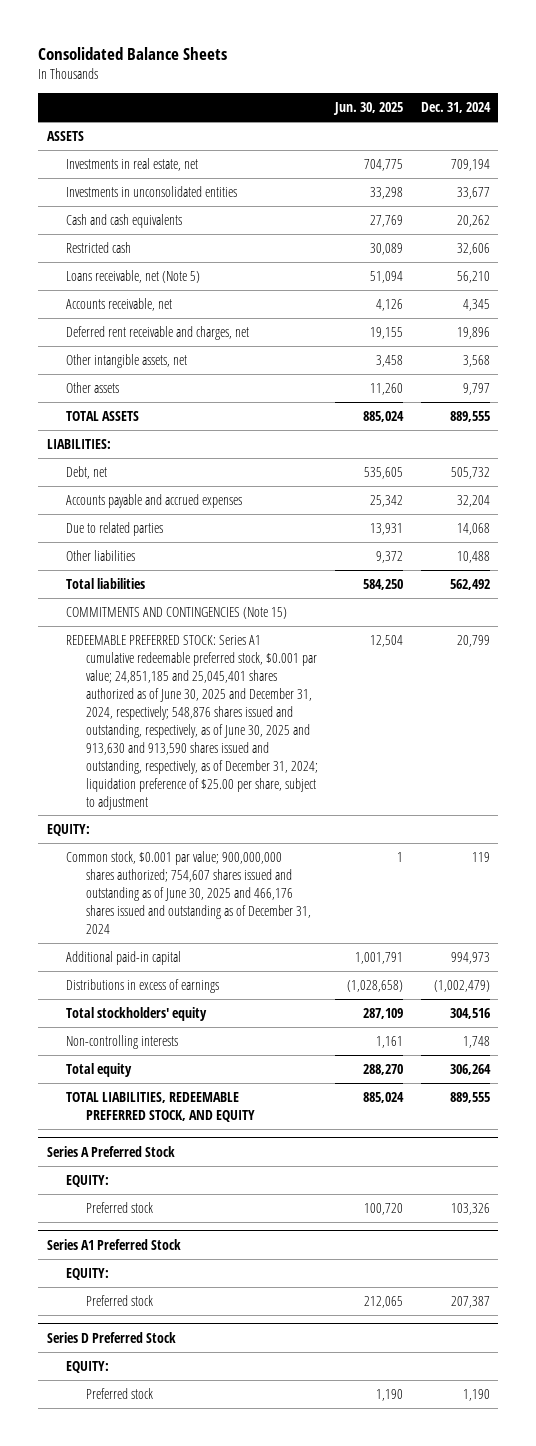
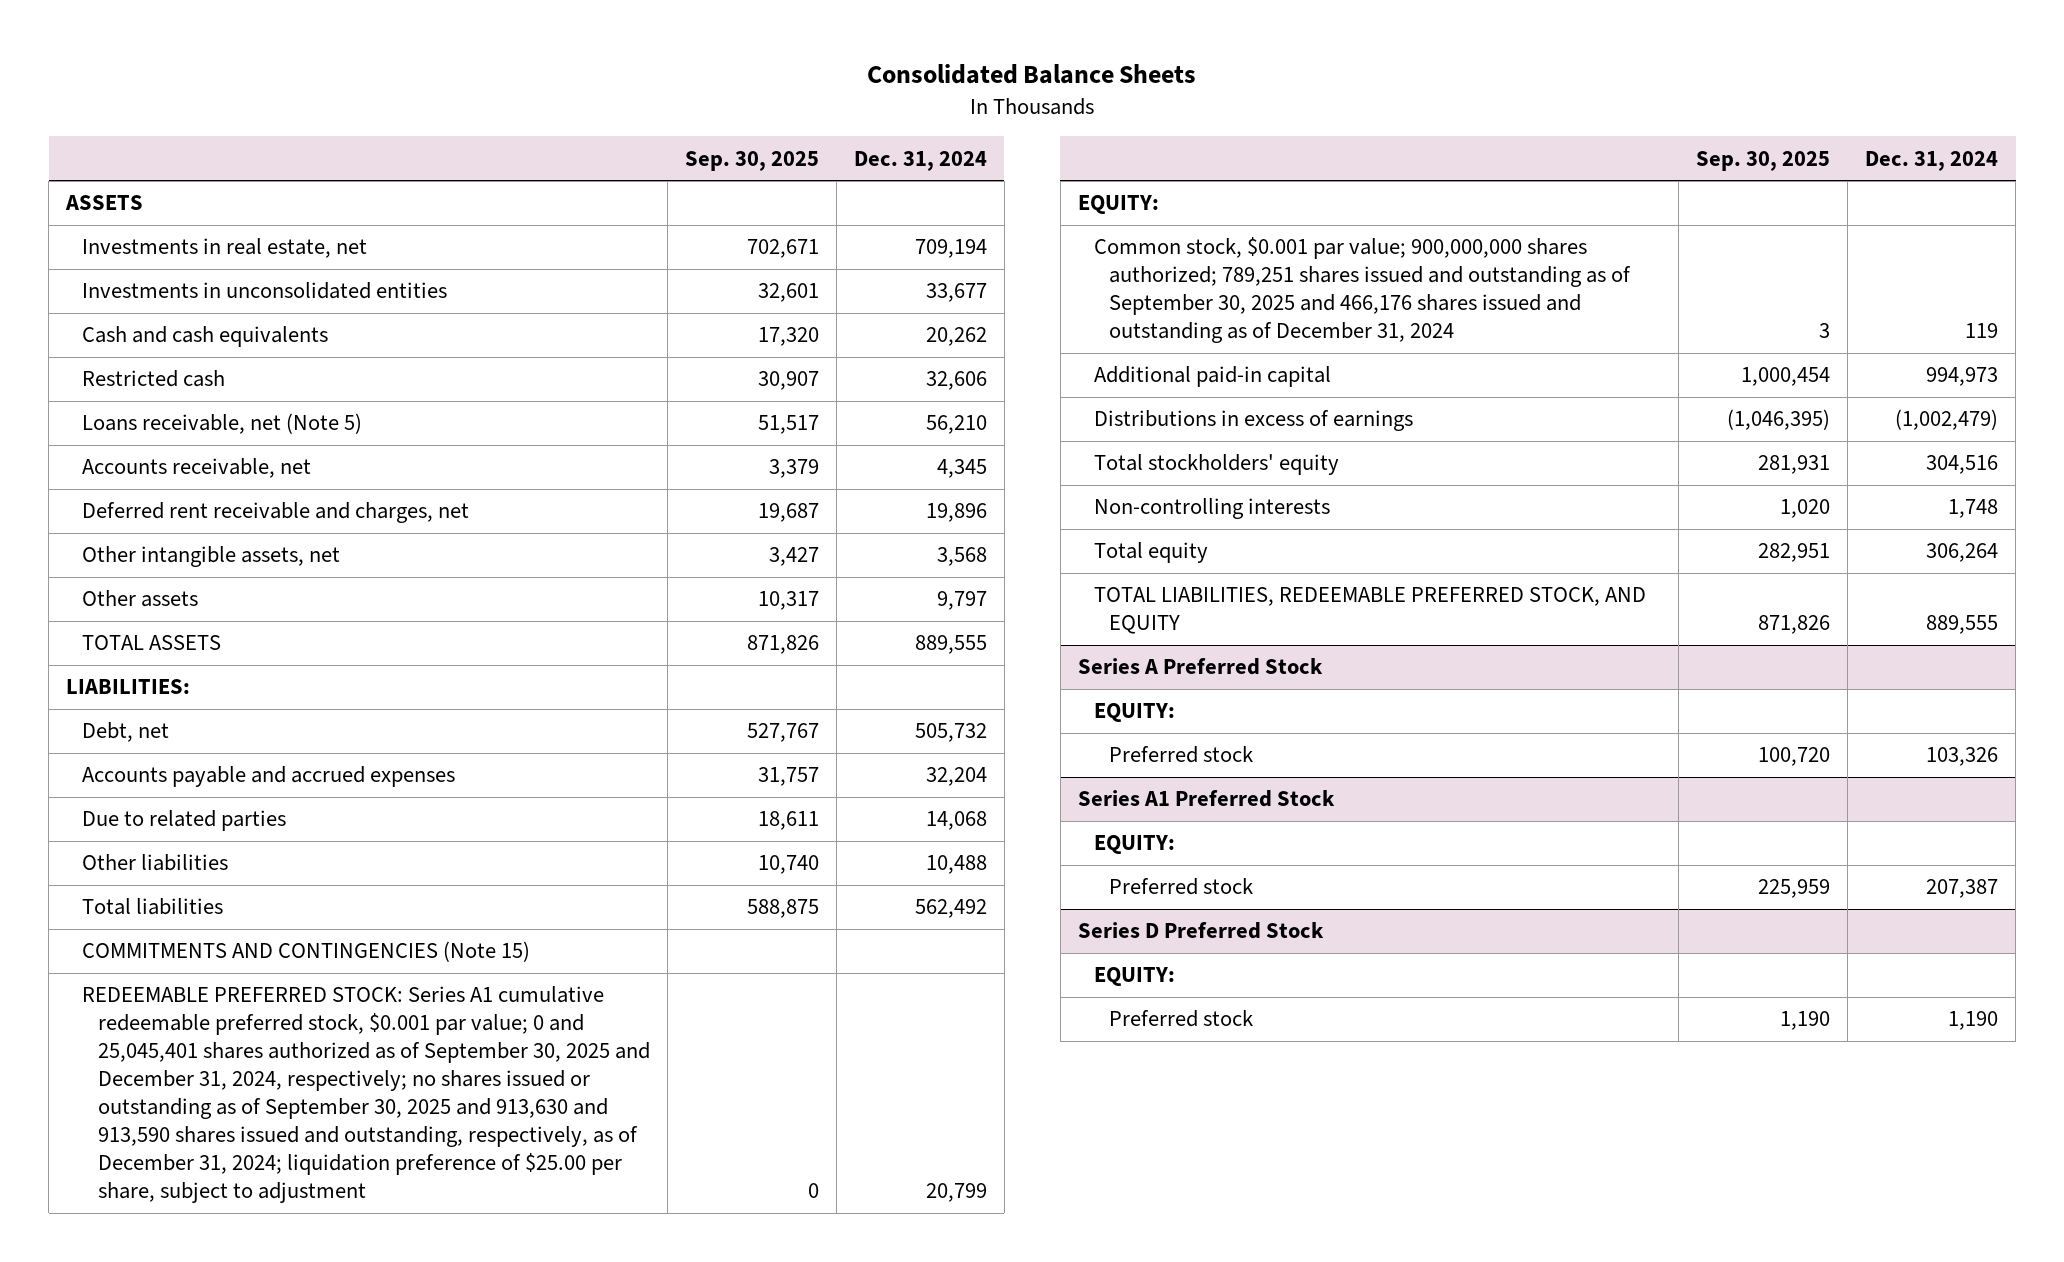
[333,102,404,116] Jun. 30, 2025 -> none
none -> [684,150,819,171] Sep. 30, 2025
[66,634,319,810] REDEEMABLE PREFERRED STOCK: Series A1 cumulative redeemable preferred stock, $0.001 par value; 24,851,185 and 25,045,401 shares authorized as of June 30, 2025 and December 31, 2024, respectively; 548,876 shares issued and outstanding, respectively, as of June 30, 2025 and 913,630 and 913,590 shares issued and outstanding, respectively, as of December 31, 2024; liquidation preference of $25.00 per share, subject to adjustment -> [81,986,650,1204] REDEEMABLE PREFERRED STOCK: Series A1 cumulative redeemable preferred stock, $0.001 par value; 0 and 25,045,401 shares authorized as of September 30, 2025 and December 31, 2024, respectively; no shares issued or outstanding as of September 30, 2025 and 913,630 and 913,590 shares issued and outstanding, respectively, as of December 31, 2024; liquidation preference of $25.00 per share, subject to adjustment
[66,850,312,934] Common stock, $0.001 par value; 900,000,000 shares authorized; 754,607 shares issued and outstanding as of June 30, 2025 and 466,176 shares issued and outstanding as of December 31, 2024 -> [1093,237,1632,344] Common stock, $0.001 par value; 900,000,000 shares authorized; 789,251 shares issued and outstanding as of September 30, 2025 and 466,176 shares issued and outstanding as of December 31, 2024

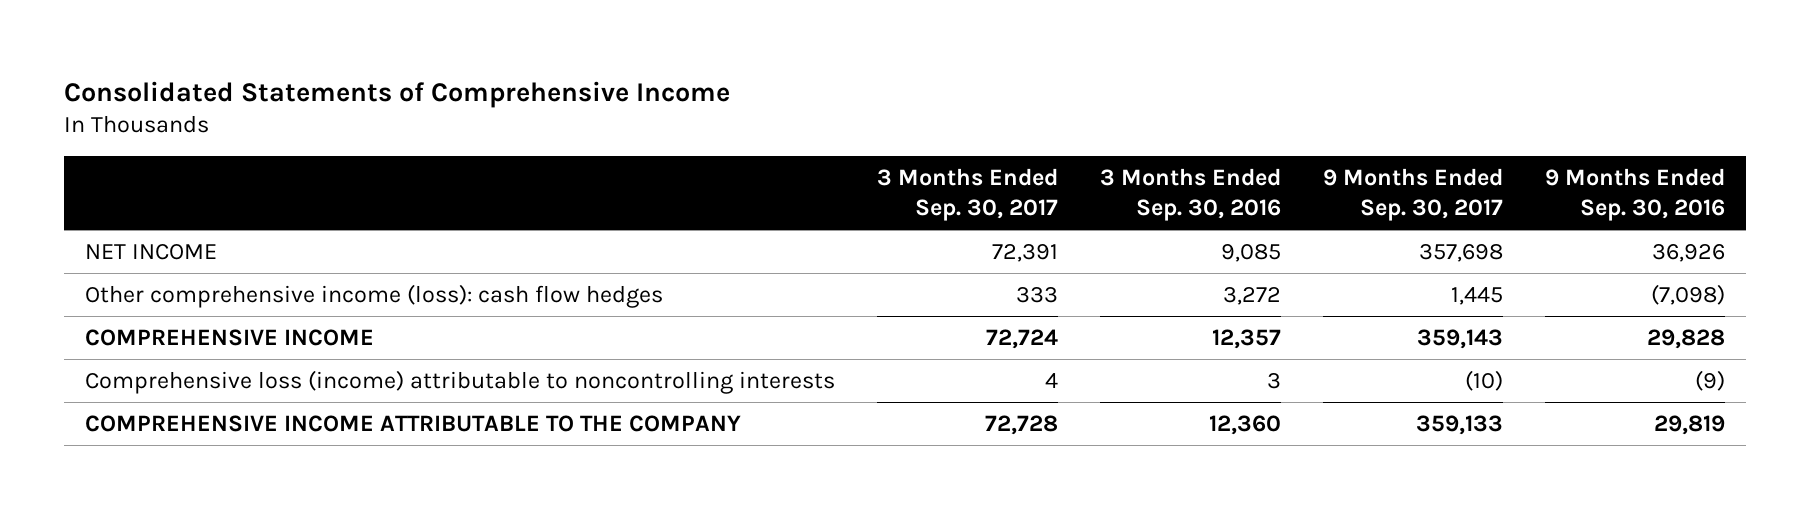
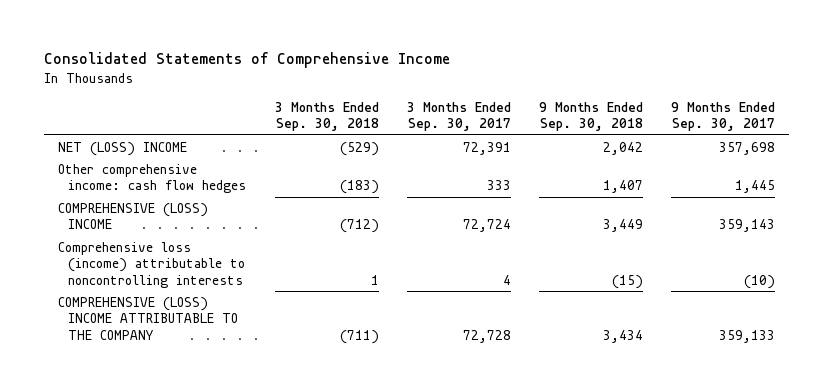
[1100,167,1282,221] 3 Months Ended Sep. 30, 2016 -> none
[1545,167,1726,221] 9 Months Ended Sep. 30, 2016 -> none
none -> [274,101,379,132] 3 Months Ended Sep. 30, 2018
none -> [539,101,644,132] 9 Months Ended Sep. 30, 2018
[85,243,218,260] NET INCOME -> [57,141,187,156] NET (LOSS) INCOME
[85,283,664,308] Other comprehensive income (loss): cash flow hedges -> [57,163,247,194] Other comprehensive income: cash flow hedges
[85,328,375,346] COMPREHENSIVE INCOME -> [57,202,208,230] COMPREHENSIVE (LOSS) INCOME
[85,414,742,432] COMPREHENSIVE INCOME ATTRIBUTABLE TO THE COMPANY -> [57,296,239,341] COMPREHENSIVE (LOSS) INCOME ATTRIBUTABLE TO THE COMPANY

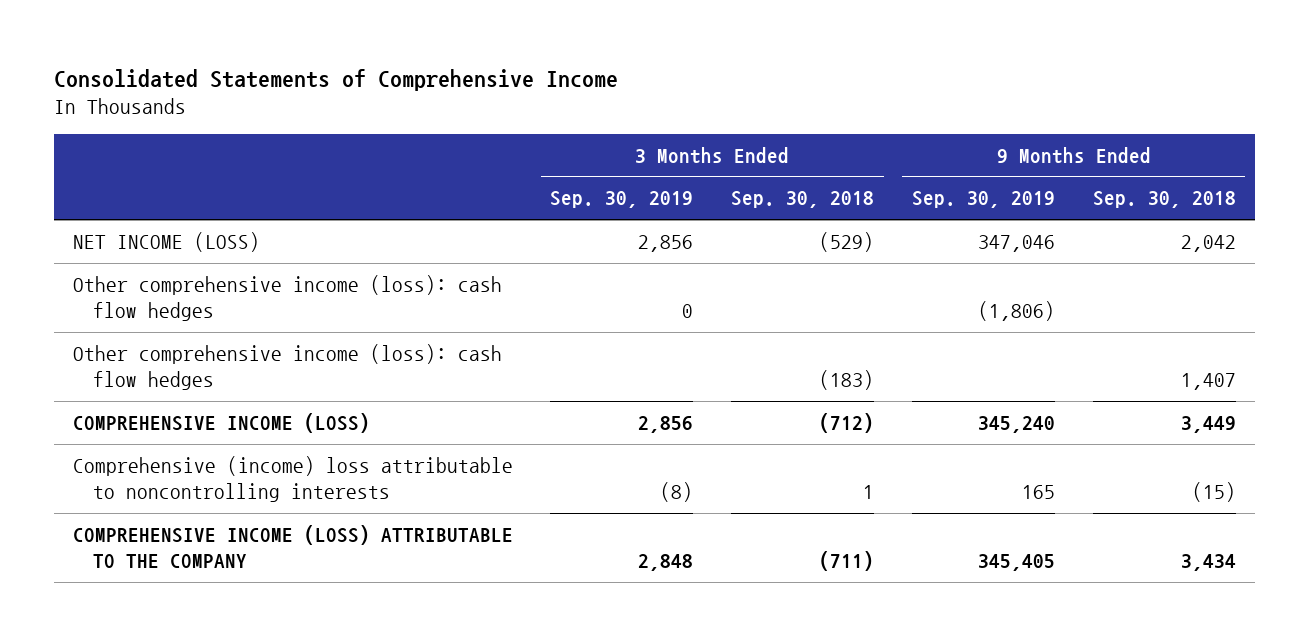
[406,101,511,132] 3 Months Ended Sep. 30, 2017 -> none
[671,101,776,132] 9 Months Ended Sep. 30, 2017 -> none
none -> [550,191,694,209] Sep. 30, 2019
none -> [911,191,1055,209] Sep. 30, 2019
[57,141,187,156] NET (LOSS) INCOME -> [72,231,260,252] NET INCOME (LOSS)
none -> [72,274,502,322] Other comprehensive income (loss): cash flow hedges
[57,163,247,194] Other comprehensive income: cash flow hedges -> [72,343,502,391] Other comprehensive income (loss): cash flow hedges
[57,202,208,230] COMPREHENSIVE (LOSS) INCOME -> [72,412,370,433] COMPREHENSIVE INCOME (LOSS)
[57,241,246,289] Comprehensive loss (income) attributable to noncontrolling interests -> [72,455,513,503] Comprehensive (income) loss attributable to noncontrolling interests
[57,296,239,341] COMPREHENSIVE (LOSS) INCOME ATTRIBUTABLE TO THE COMPANY -> [72,524,513,569] COMPREHENSIVE INCOME (LOSS) ATTRIBUTABLE TO THE COMPANY

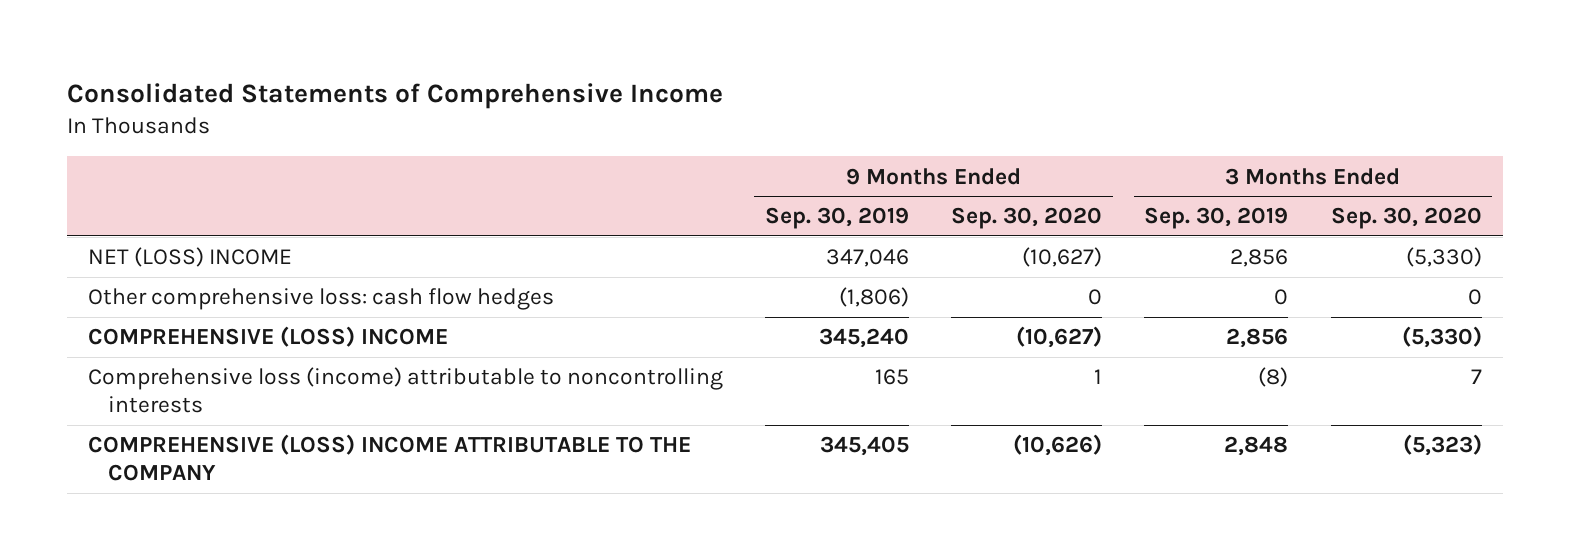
[731,191,875,209] Sep. 30, 2018 -> none
[1092,191,1236,209] Sep. 30, 2018 -> none
none -> [951,207,1103,230] Sep. 30, 2020
none -> [1330,207,1482,230] Sep. 30, 2020
[72,343,502,391] Other comprehensive income (loss): cash flow hedges -> none
[72,231,260,252] NET INCOME (LOSS) -> [87,247,292,268] NET (LOSS) INCOME
[72,274,502,322] Other comprehensive income (loss): cash flow hedges -> [87,288,554,311] Other comprehensive loss: cash flow hedges
[72,412,370,433] COMPREHENSIVE INCOME (LOSS) -> [87,326,448,348] COMPREHENSIVE (LOSS) INCOME
[72,455,513,503] Comprehensive (income) loss attributable to noncontrolling interests -> [87,367,723,414] Comprehensive loss (income) attributable to noncontrolling interests
[72,524,513,569] COMPREHENSIVE INCOME (LOSS) ATTRIBUTABLE TO THE COMPANY -> [87,434,691,482] COMPREHENSIVE (LOSS) INCOME ATTRIBUTABLE TO THE COMPANY

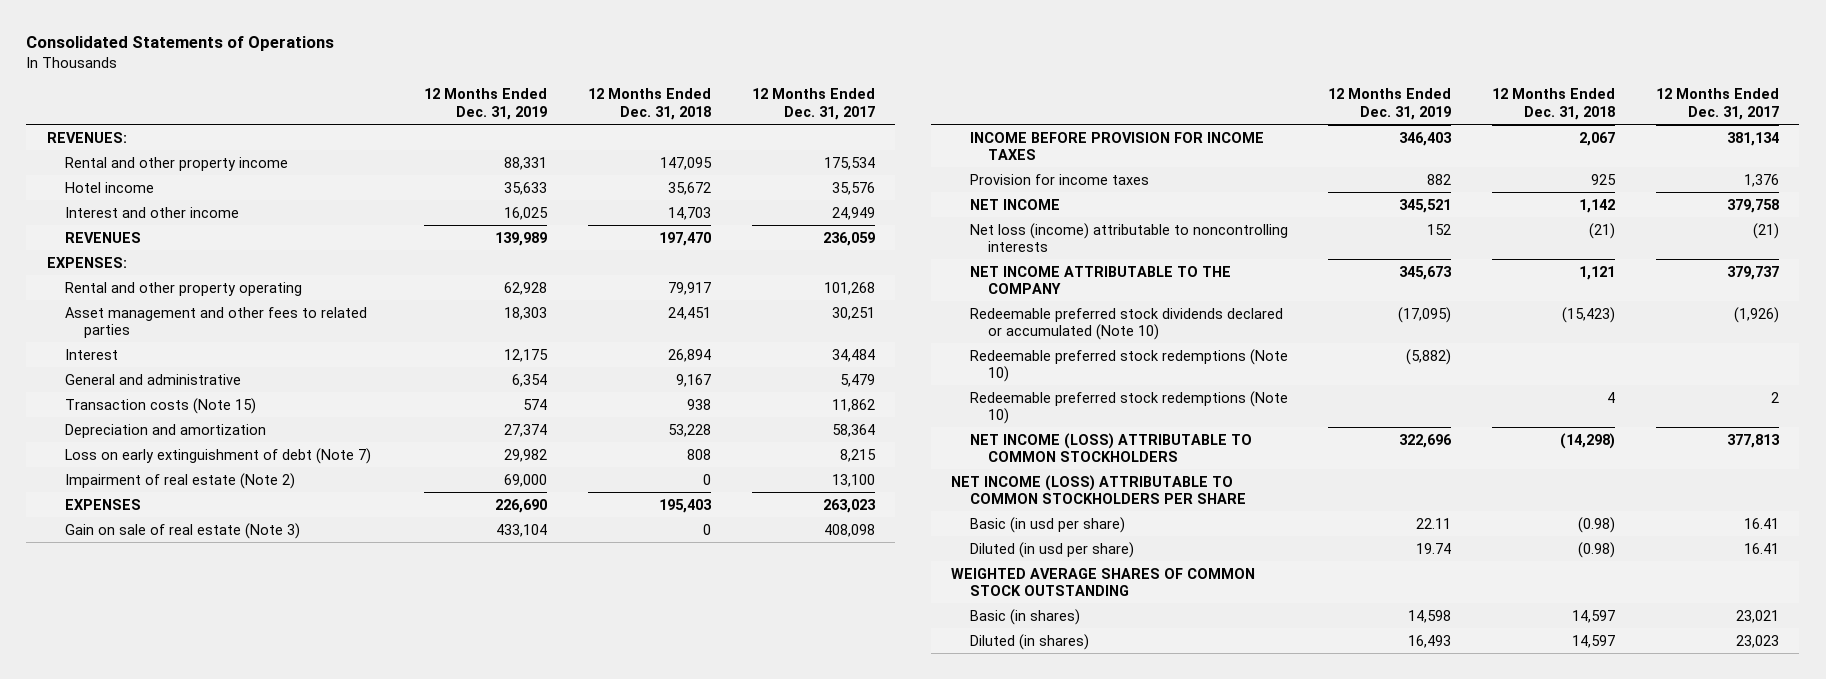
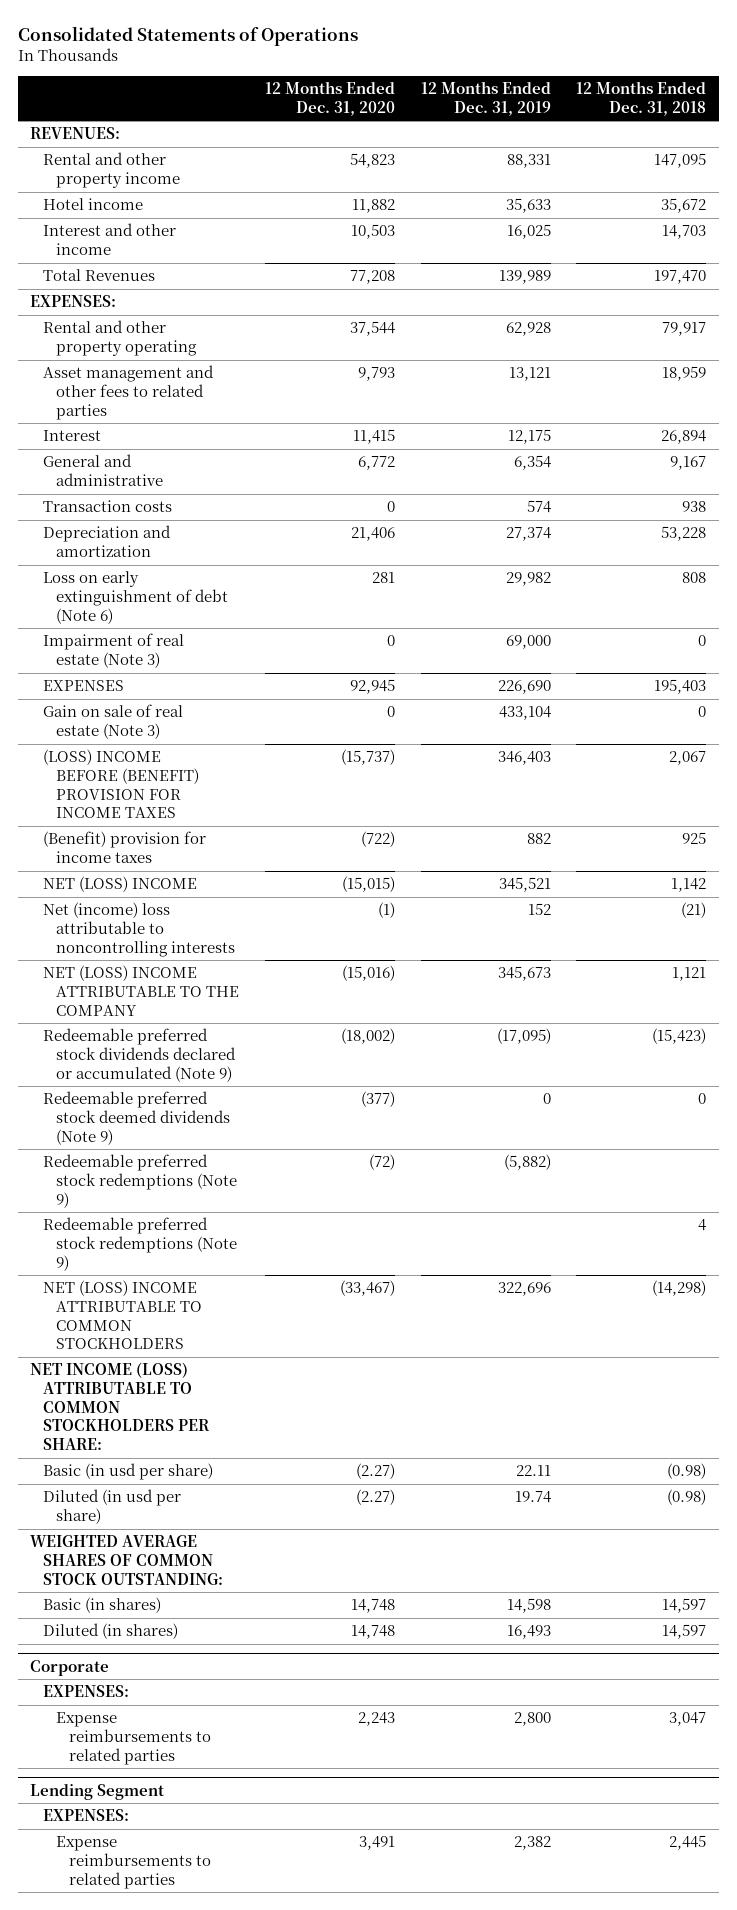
[751,88,875,121] 12 Months Ended Dec. 31, 2017 -> none
none -> [265,81,396,116] 12 Months Ended Dec. 31, 2020
[65,231,142,243] REVENUES -> [43,269,156,282] Total Revenues
[503,306,547,320] 18,303 -> [508,367,551,382] 13,121
[667,306,711,320] 24,451 -> [662,366,707,382] 18,959
[65,397,257,414] Transaction costs (Note 15) -> [43,500,173,513] Transaction costs
[65,447,372,464] Loss on early extinguishment of debt (Note 7) -> [43,571,229,624] Loss on early extinguishment of debt (Note 6)
[65,472,296,489] Impairment of real estate (Note 2) -> [43,633,185,669] Impairment of real estate (Note 3)
[969,131,1264,161] INCOME BEFORE PROVISION FOR INCOME TAXES -> [43,749,200,819] (LOSS) INCOME BEFORE (BENEFIT) PROVISION FOR INCOME TAXES
[969,173,1149,185] Provision for income taxes -> [43,831,207,864] (Benefit) provision for income taxes
[969,198,1060,210] NET INCOME -> [43,876,198,893] NET (LOSS) INCOME
[969,222,1288,253] Net loss (income) attributable to noncontrolling interests -> [43,902,236,957] Net (income) loss attributable to noncontrolling interests
[969,265,1231,295] NET INCOME ATTRIBUTABLE TO THE COMPANY -> [43,965,240,1016] NET (LOSS) INCOME ATTRIBUTABLE TO THE COMPANY
[969,307,1283,341] Redeemable preferred stock dividends declared or accumulated (Note 10) -> [43,1028,237,1082] Redeemable preferred stock dividends declared or accumulated (Note 9)
none -> [43,1091,231,1145] Redeemable preferred stock deemed dividends (Note 9)
[969,348,1288,383] Redeemable preferred stock redemptions (Note 10) -> [43,1154,238,1208] Redeemable preferred stock redemptions (Note 9)
[969,390,1288,425] Redeemable preferred stock redemptions (Note 10) -> [43,1217,238,1271] Redeemable preferred stock redemptions (Note 9)
[969,432,1252,463] NET INCOME (LOSS) ATTRIBUTABLE TO COMMON STOCKHOLDERS -> [43,1280,203,1350] NET (LOSS) INCOME ATTRIBUTABLE TO COMMON STOCKHOLDERS
[951,474,1246,505] NET INCOME (LOSS) ATTRIBUTABLE TO COMMON STOCKHOLDERS PER SHARE -> [30,1362,211,1450] NET INCOME (LOSS) ATTRIBUTABLE TO COMMON STOCKHOLDERS PER SHARE:
[951,567,1256,597] WEIGHTED AVERAGE SHARES OF COMMON STOCK OUTSTANDING -> [30,1535,224,1585] WEIGHTED AVERAGE SHARES OF COMMON STOCK OUTSTANDING:
none -> [30,1659,110,1676] Corporate
none -> [43,1685,130,1698] EXPENSES:
none -> [56,1712,212,1765] Expense reimbursements to related parties
none -> [30,1783,165,1800] Lending Segment
none -> [43,1809,130,1822] EXPENSES:
none -> [56,1836,212,1889] Expense reimbursements to related parties

